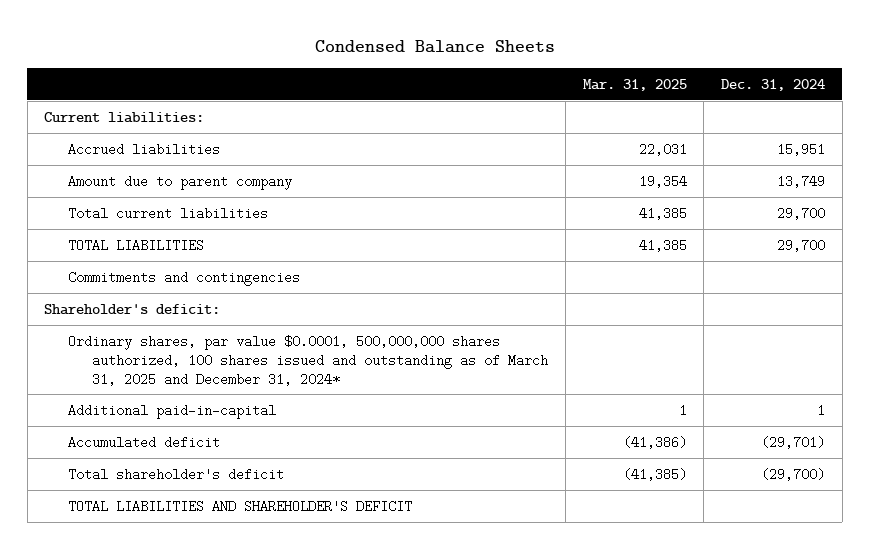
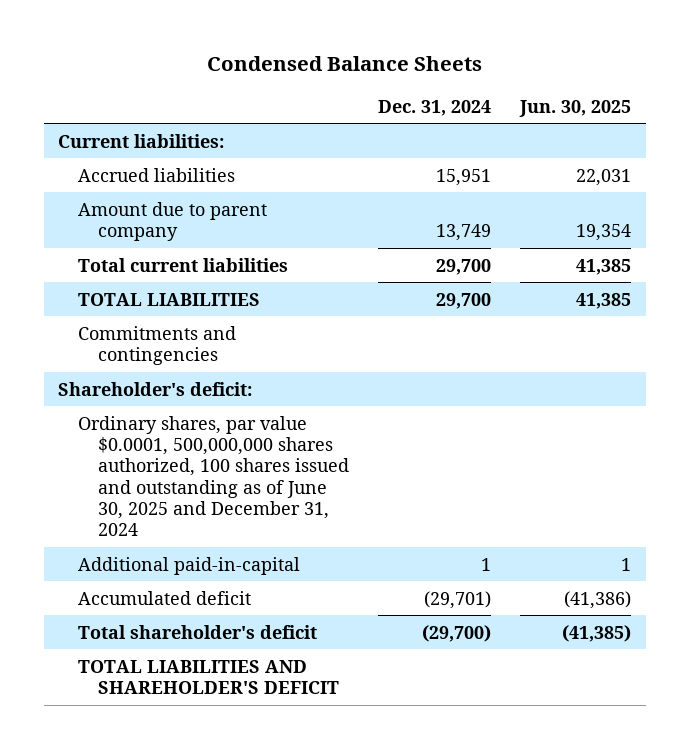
[582,79,687,92] Mar. 31, 2025 -> none
none -> [519,99,632,117] Jun. 30, 2025
[68,334,549,386] Ordinary shares, par value $0.0001, 500,000,000 shares authorized, 100 shares issued and outstanding as of March 31, 2025 and December 31, 2024* -> [78,415,350,537] Ordinary shares, par value $0.0001, 500,000,000 shares authorized, 100 shares issued and outstanding as of June 30, 2025 and December 31, 2024

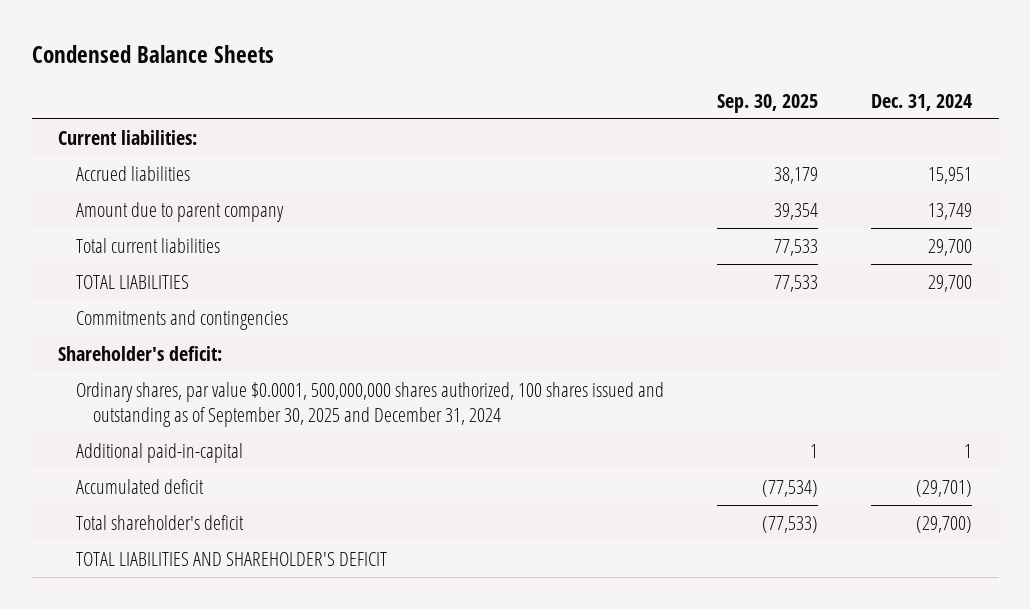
[519,99,632,117] Jun. 30, 2025 -> none
none -> [716,93,818,113] Sep. 30, 2025
[78,415,350,537] Ordinary shares, par value $0.0001, 500,000,000 shares authorized, 100 shares issued and outstanding as of June 30, 2025 and December 31, 2024 -> [75,382,664,427] Ordinary shares, par value $0.0001, 500,000,000 shares authorized, 100 shares issued and outstanding as of September 30, 2025 and December 31, 2024

